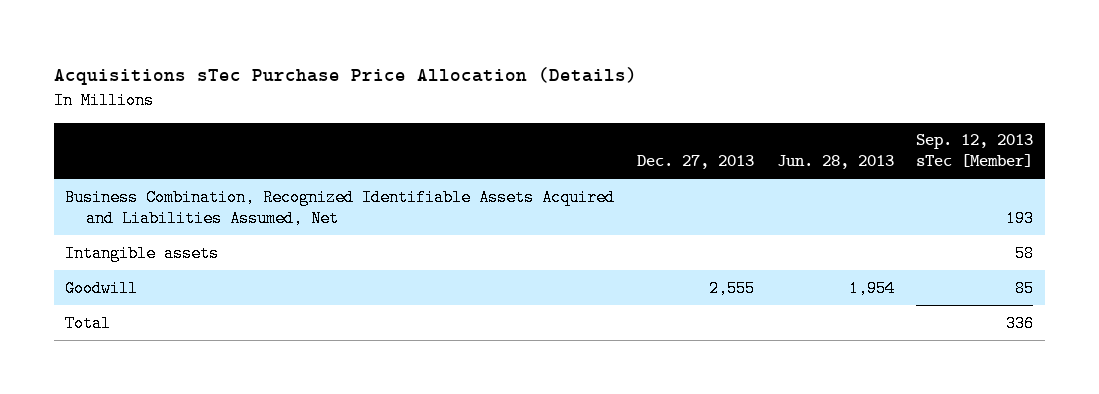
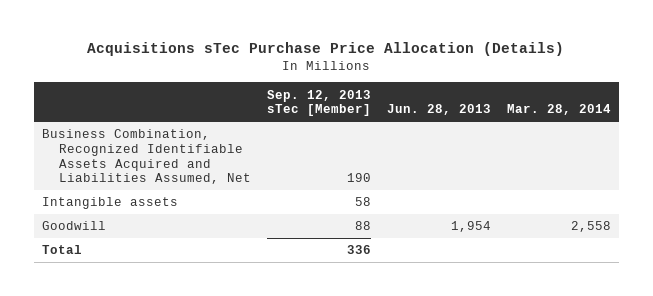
[636,155,754,170] Dec. 27, 2013 -> none
none -> [507,104,612,116] Mar. 28, 2014
[1006,209,1035,227] 193 -> [347,173,372,183] 190
[1015,279,1035,297] 85 -> [355,221,372,231] 88

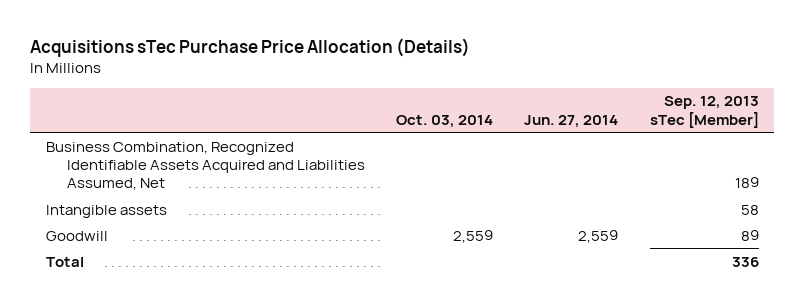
[387,104,492,116] Jun. 28, 2013 -> none
[507,104,612,116] Mar. 28, 2014 -> none
none -> [396,114,494,128] Oct. 03, 2014
none -> [524,114,619,128] Jun. 27, 2014
[347,173,372,183] 190 -> [734,177,759,189] 189
[355,221,372,231] 88 -> [740,229,759,241] 89

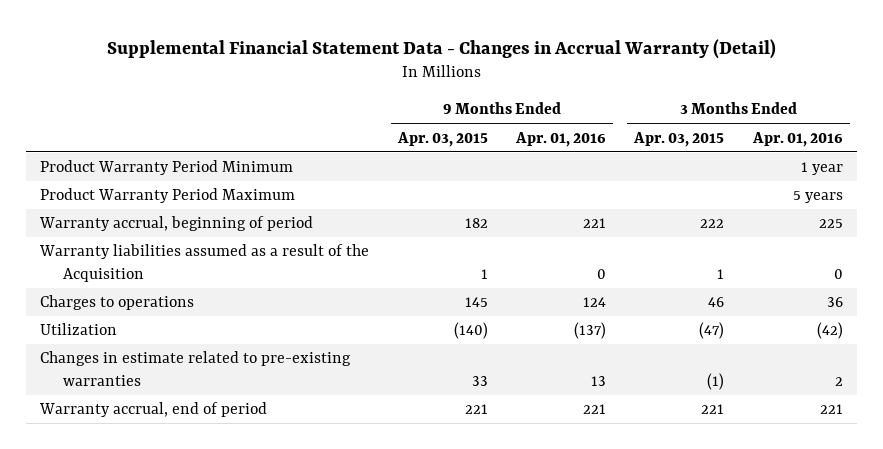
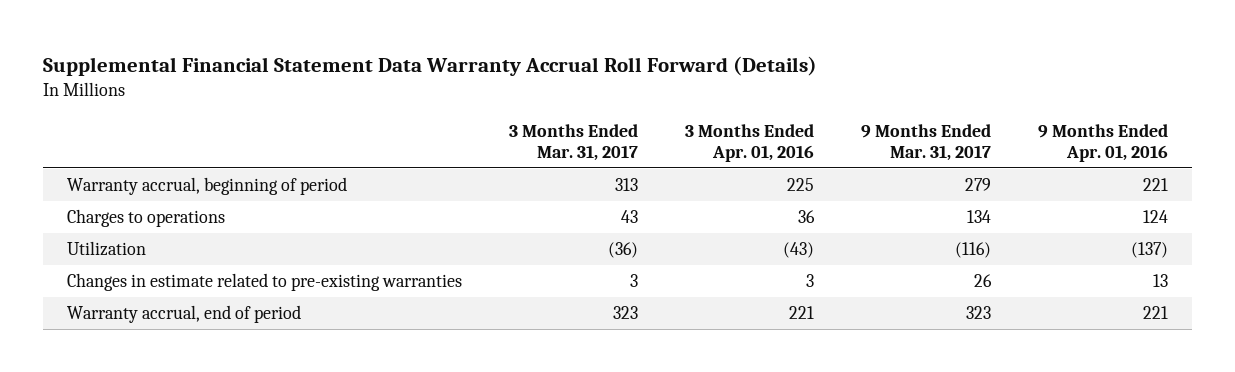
[106,38,776,59] Supplemental Financial Statement Data - Changes in Accrual Warranty (Detail) -> [43,55,818,76] Supplemental Financial Statement Data Warranty Accrual Roll Forward (Details)
[396,131,488,147] Apr. 03, 2015 -> none
[633,131,725,147] Apr. 03, 2015 -> none
none -> [508,123,638,161] 3 Months Ended Mar. 31, 2017
none -> [861,123,992,161] 9 Months Ended Mar. 31, 2017
[40,160,294,176] Product Warranty Period Minimum -> none
[40,188,296,204] Product Warranty Period Maximum -> none
[39,244,370,282] Warranty liabilities assumed as a result of the Acquisition -> none
[816,322,843,340] (42) -> [783,242,815,259] (43)
[834,376,843,386] 2 -> [806,274,815,288] 3

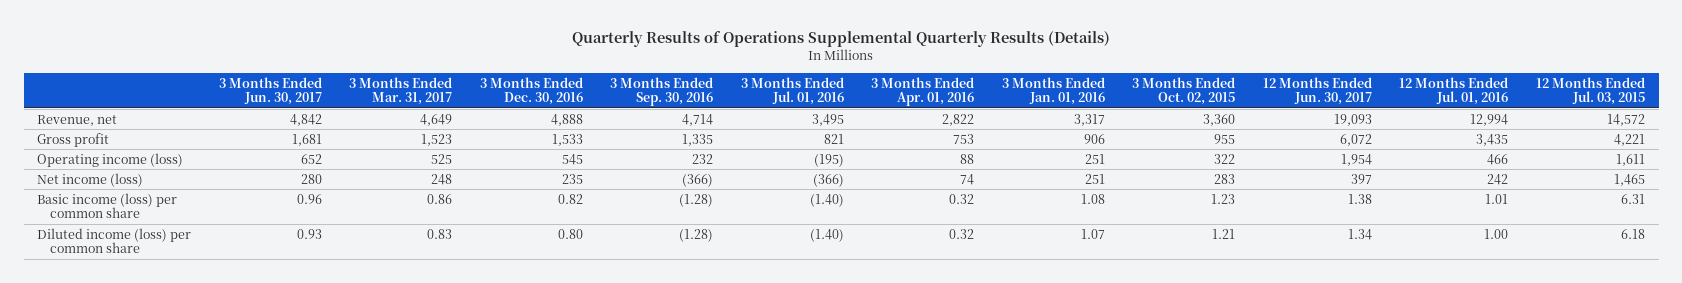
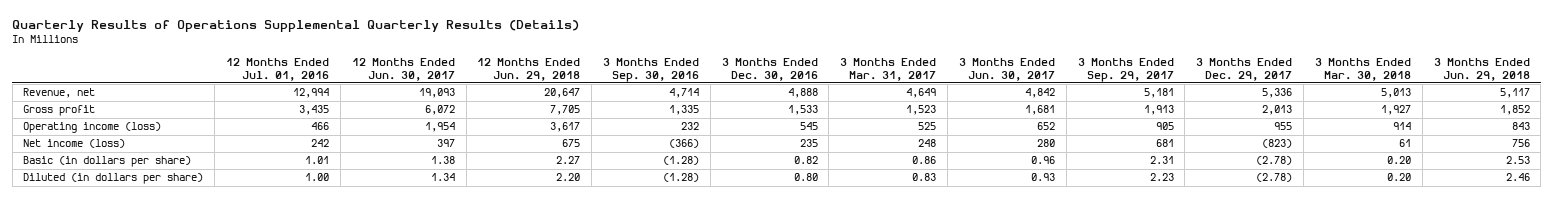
[740,76,844,106] 3 Months Ended Jul. 01, 2016 -> none
[871,76,975,107] 3 Months Ended Apr. 01, 2016 -> none
[1001,76,1105,106] 3 Months Ended Jan. 01, 2016 -> none
[1132,76,1236,106] 3 Months Ended Oct. 02, 2015 -> none
[1535,76,1645,106] 12 Months Ended Jul. 03, 2015 -> none
none -> [477,57,581,81] 12 Months Ended Jun. 29, 2018
none -> [1077,57,1174,82] 3 Months Ended Sep. 29, 2017
none -> [1196,57,1293,81] 3 Months Ended Dec. 29, 2017
none -> [1314,57,1411,81] 3 Months Ended Mar. 30, 2018
none -> [1433,57,1530,81] 3 Months Ended Jun. 29, 2018
[37,192,178,219] Basic income (loss) per common share -> [23,156,192,168] Basic (in dollars per share)
[37,227,192,254] Diluted income (loss) per common share -> [23,173,204,185] Diluted (in dollars per share)

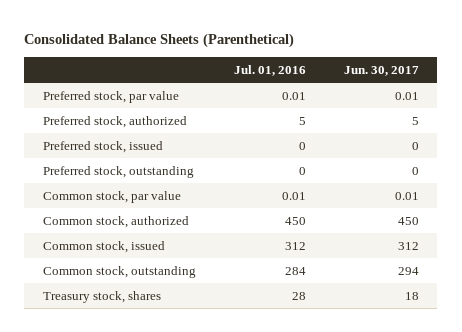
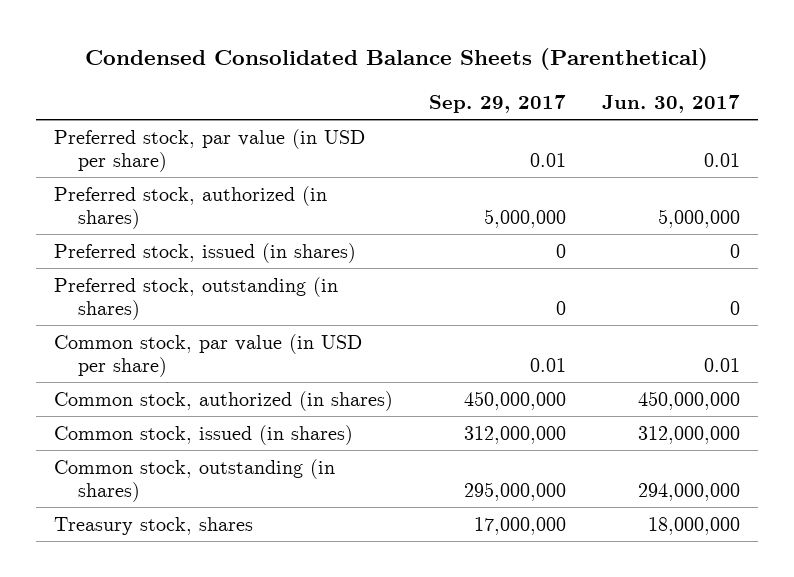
[24,33,295,49] Consolidated Balance Sheets (Parenthetical) -> [84,48,708,71] Condensed Consolidated Balance Sheets (Parenthetical)
[233,64,306,76] Jul. 01, 2016 -> none
none -> [428,94,566,113] Sep. 29, 2017
[43,90,180,103] Preferred stock, par value -> [53,128,365,172] Preferred stock, par value (in USD per share)
[43,115,188,128] Preferred stock, authorized -> [53,185,327,229] Preferred stock, authorized (in shares)
[411,116,419,125] 5 -> [657,208,740,228] 5,000,000
[43,140,164,153] Preferred stock, issued -> [53,242,356,263] Preferred stock, issued (in shares)
[43,165,195,178] Preferred stock, outstanding -> [53,276,338,320] Preferred stock, outstanding (in shares)
[43,190,182,203] Common stock, par value -> [53,333,362,377] Common stock, par value (in USD per share)
[43,215,190,228] Common stock, authorized -> [53,390,393,411] Common stock, authorized (in shares)
[397,216,419,225] 450 -> [637,390,740,410] 450,000,000
[43,240,166,253] Common stock, issued -> [53,424,353,445] Common stock, issued (in shares)
[397,241,419,250] 312 -> [637,425,740,444] 312,000,000
[43,265,197,278] Common stock, outstanding -> [53,458,335,502] Common stock, outstanding (in shares)
[397,266,419,275] 294 -> [637,482,740,501] 294,000,000
[404,291,419,300] 18 -> [647,516,740,535] 18,000,000

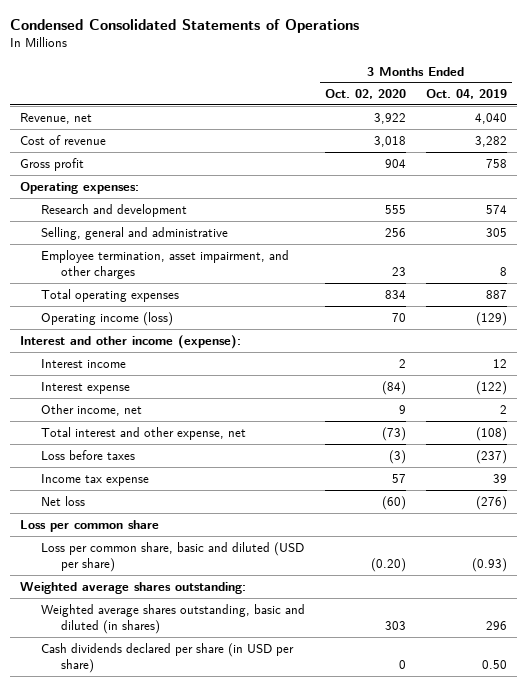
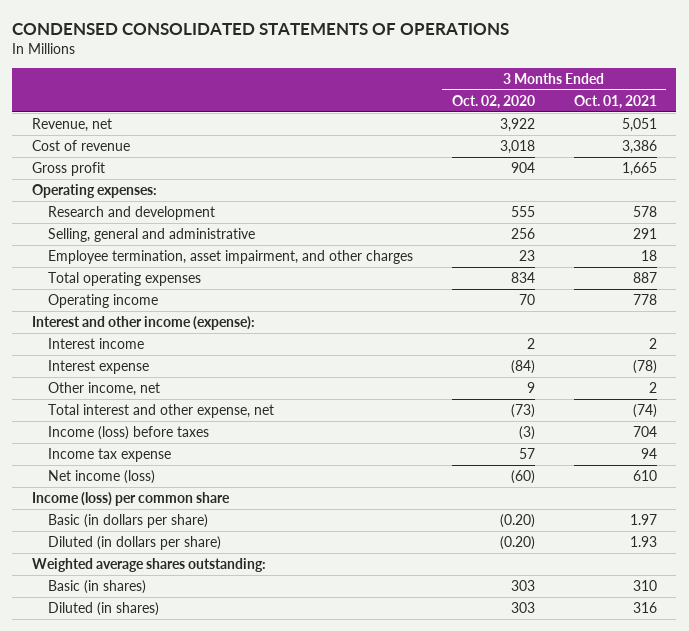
[10,18,360,33] Condensed Consolidated Statements of Operations -> [12,22,510,35] CONDENSED CONSOLIDATED STATEMENTS OF OPERATIONS
[425,89,507,100] Oct. 04, 2019 -> none
none -> [573,94,657,109] Oct. 01, 2021
[40,311,173,326] Operating income (loss) -> [47,294,158,309] Operating income
[40,449,135,460] Loss before taxes -> [47,426,209,441] Income (loss) before taxes
[40,541,304,573] Loss per common share, basic and diluted (USD per share) -> none
[40,495,85,506] Net loss -> [47,470,155,485] Net income (loss)
[20,519,160,532] Loss per common share -> [31,492,230,507] Income (loss) per common share
none -> [47,514,208,529] Basic (in dollars per share)
none -> [47,536,221,551] Diluted (in dollars per share)
[40,603,305,635] Weighted average shares outstanding, basic and diluted (in shares) -> none
[40,642,294,674] Cash dividends declared per share (in USD per share) -> none
none -> [47,580,146,595] Basic (in shares)
none -> [47,602,159,617] Diluted (in shares)

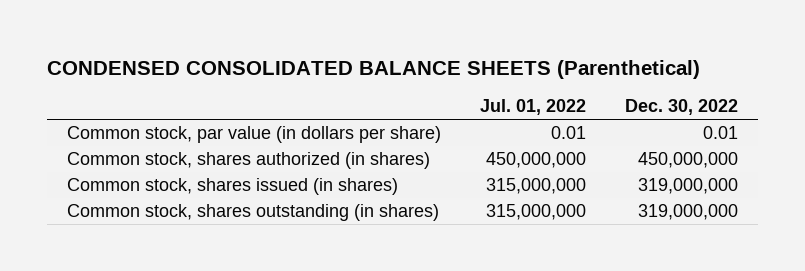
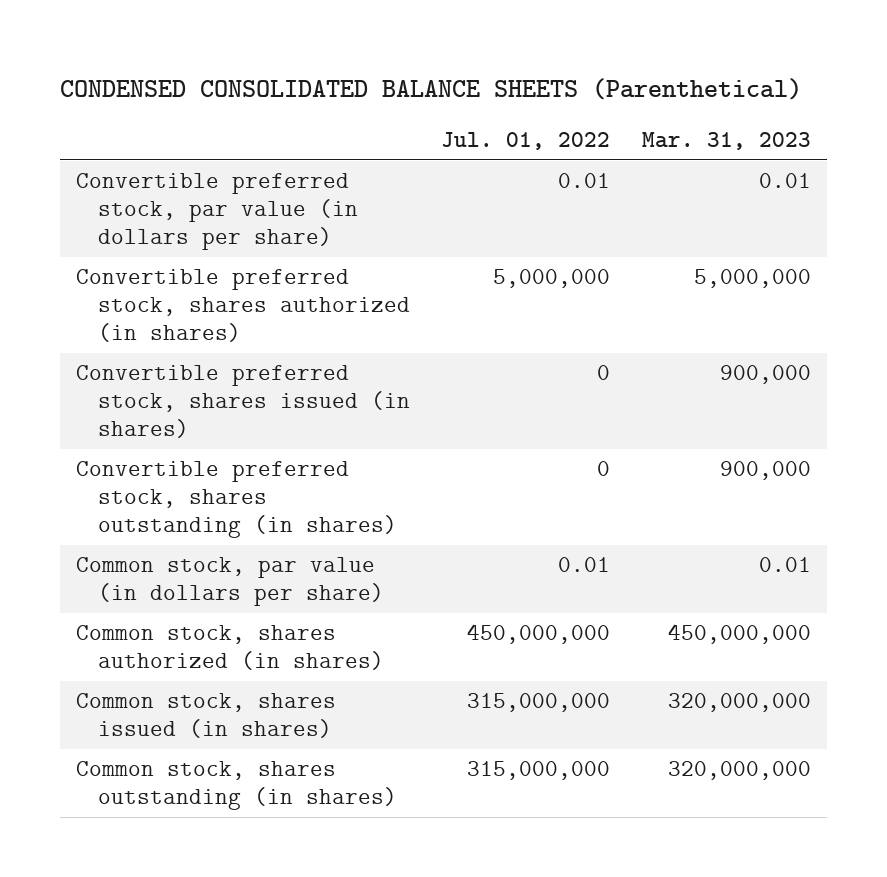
[625,99,739,116] Dec. 30, 2022 -> none
none -> [642,132,812,151] Mar. 31, 2023
none -> [76,173,358,251] Convertible preferred stock, par value (in dollars per share)
none -> [76,269,410,343] Convertible preferred stock, shares authorized (in shares)
none -> [76,365,410,439] Convertible preferred stock, shares issued (in shares)
none -> [76,461,397,539] Convertible preferred stock, shares outstanding (in shares)

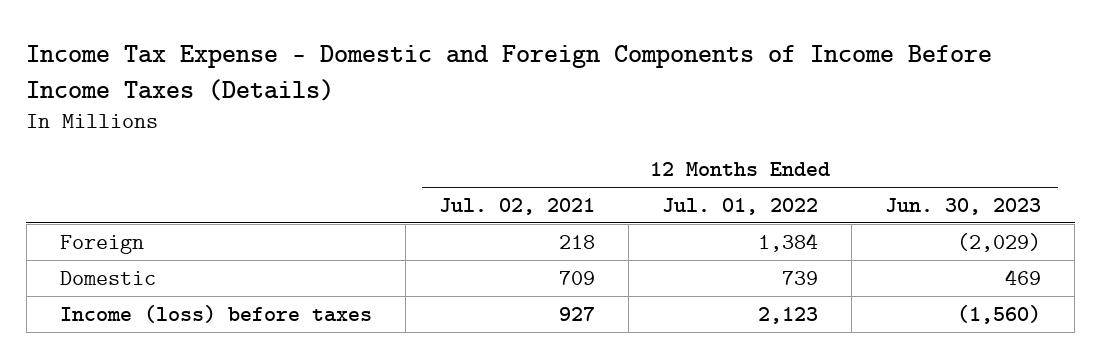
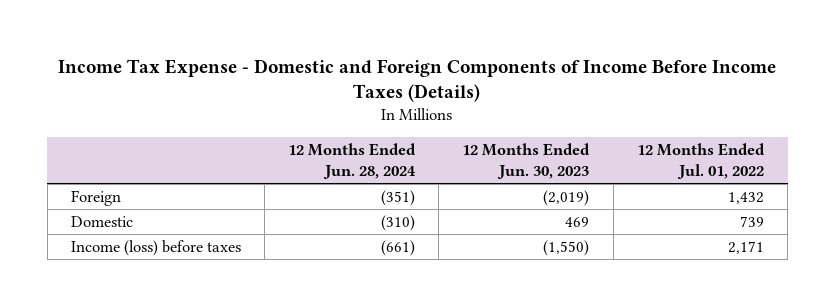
[438,197,595,215] Jul. 02, 2021 -> none
none -> [288,142,417,179] 12 Months Ended Jun. 28, 2024
[757,232,818,252] 1,384 -> [727,192,764,205] 1,432
[957,232,1042,252] (2,029) -> [543,190,590,207] (2,019)
[757,306,818,324] 2,123 -> [727,241,764,255] 2,171
[957,304,1042,324] (1,560) -> [543,240,590,257] (1,550)

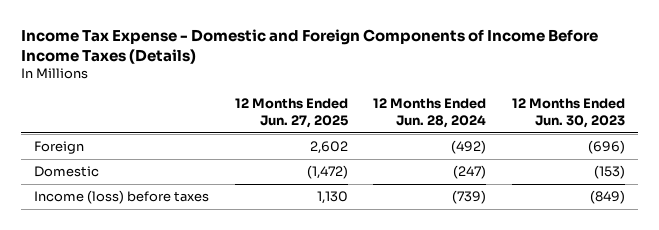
[636,142,765,179] 12 Months Ended Jul. 01, 2022 -> none
none -> [234,98,348,128] 12 Months Ended Jun. 27, 2025
[381,190,416,207] (351) -> [451,140,487,155] (492)
[543,190,590,207] (2,019) -> [588,140,626,155] (696)
[381,215,416,232] (310) -> [453,165,487,180] (247)
[565,217,590,228] 469 -> [594,165,626,180] (153)
[381,240,416,257] (661) -> [452,190,487,205] (739)
[543,240,590,257] (1,550) -> [590,190,626,205] (849)

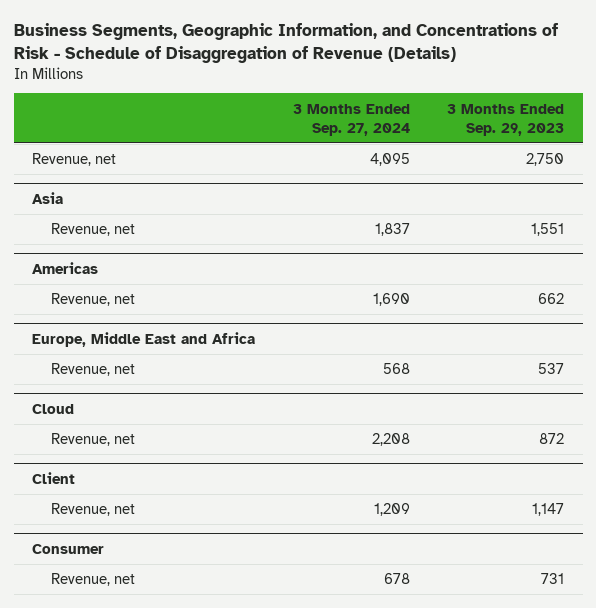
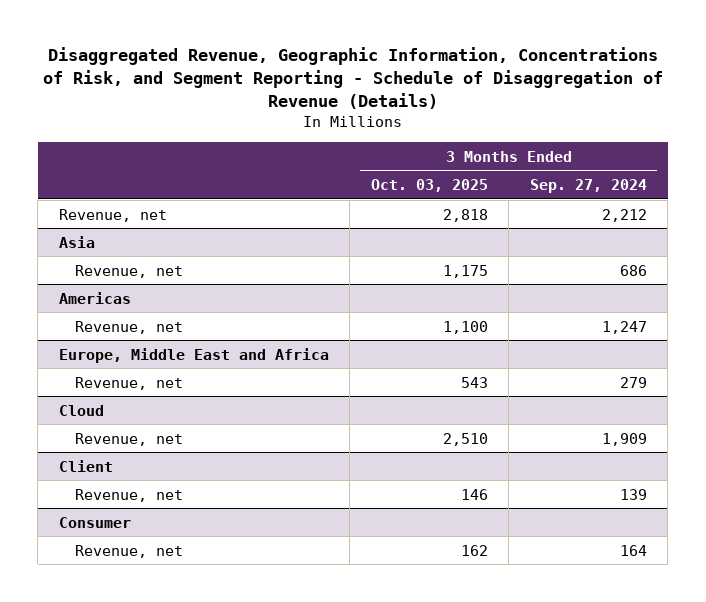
[13,23,558,64] Business Segments, Geographic Information, and Concentrations of Risk - Schedule of Disaggregation of Revenue (Details) -> [42,46,663,110] Disaggregated Revenue, Geographic Information, Concentrations of Risk, and Segment Reporting - Schedule of Disaggregation of Revenue (Details)
[447,103,565,136] 3 Months Ended Sep. 29, 2023 -> none
none -> [370,178,488,192] Oct. 03, 2025
[369,153,410,167] 4,095 -> [601,208,647,222] 2,212
[374,223,410,237] 1,837 -> [619,264,647,276] 686
[372,293,410,307] 1,690 -> [601,320,647,334] 1,247
[382,363,410,375] 568 -> [619,376,647,388] 279
[371,433,410,447] 2,208 -> [601,432,647,446] 1,909
[373,503,410,517] 1,209 -> [619,488,647,500] 139
[383,573,410,585] 678 -> [619,544,647,556] 164

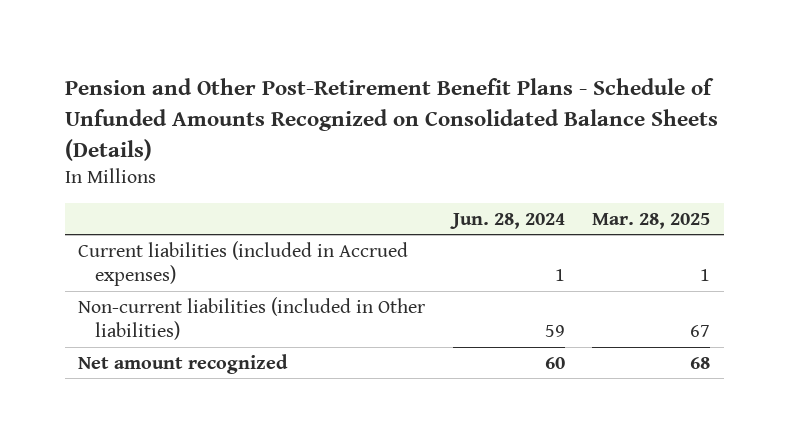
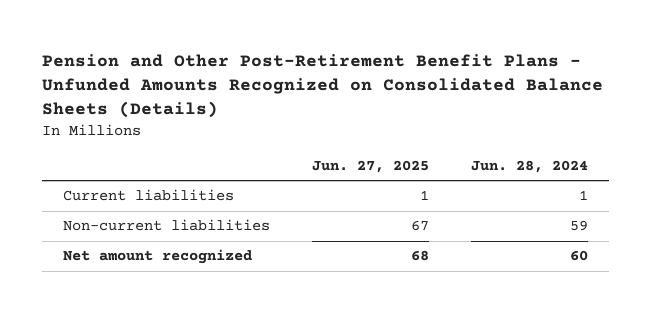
[64,78,718,161] Pension and Other Post-Retirement Benefit Plans - Schedule of Unfunded Amounts Recognized on Consolidated Balance Sheets (Details) -> [41,53,603,119] Pension and Other Post-Retirement Benefit Plans - Unfunded Amounts Recognized on Consolidated Balance Sheets (Details)
[592,212,711,229] Mar. 28, 2025 -> none
none -> [311,159,429,173] Jun. 27, 2025
[78,240,409,286] Current liabilities (included in Accrued expenses) -> [62,189,234,202] Current liabilities
[78,296,426,340] Non-current liabilities (included in Other liabilities) -> [62,219,270,232] Non-current liabilities

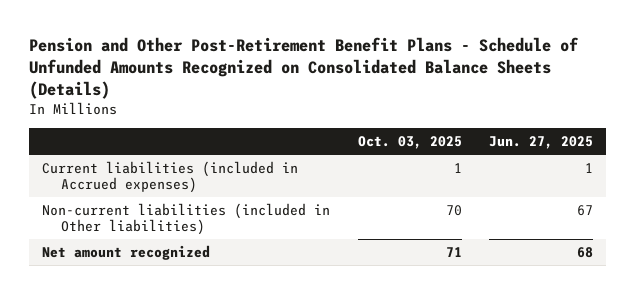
[41,53,603,119] Pension and Other Post-Retirement Benefit Plans - Unfunded Amounts Recognized on Consolidated Balance Sheets (Details) -> [28,36,579,100] Pension and Other Post-Retirement Benefit Plans - Schedule of Unfunded Amounts Recognized on Consolidated Balance Sheets (Details)
[470,159,588,173] Jun. 28, 2024 -> none
none -> [357,136,462,150] Oct. 03, 2025
[62,189,234,202] Current liabilities -> [42,160,299,194] Current liabilities (included in Accrued expenses)
[62,219,270,232] Non-current liabilities -> [42,202,331,236] Non-current liabilities (included in Other liabilities)

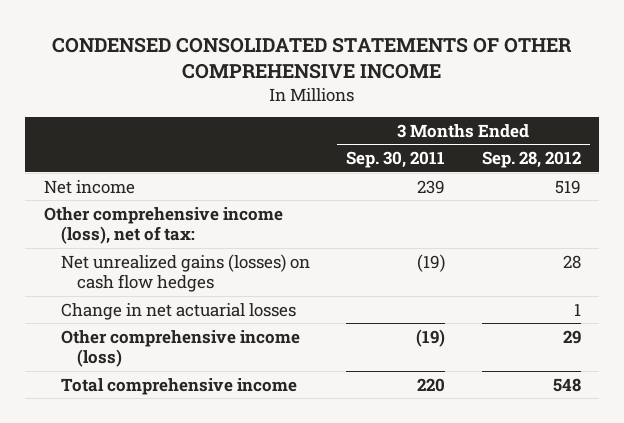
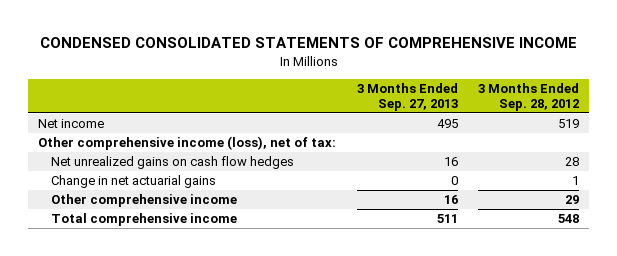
[52,36,573,79] CONDENSED CONSOLIDATED STATEMENTS OF OTHER COMPREHENSIVE INCOME -> [39,37,577,49] CONDENSED CONSOLIDATED STATEMENTS OF COMPREHENSIVE INCOME
[346,151,446,169] Sep. 30, 2011 -> none
none -> [356,82,458,111] 3 Months Ended Sep. 27, 2013
[60,253,310,293] Net unrealized gains (losses) on cash flow hedges -> [51,156,295,170] Net unrealized gains on cash flow hedges
[60,302,296,320] Change in net actuarial losses -> [51,175,217,189] Change in net actuarial gains
[60,329,300,368] Other comprehensive income (loss) -> [51,194,238,208] Other comprehensive income

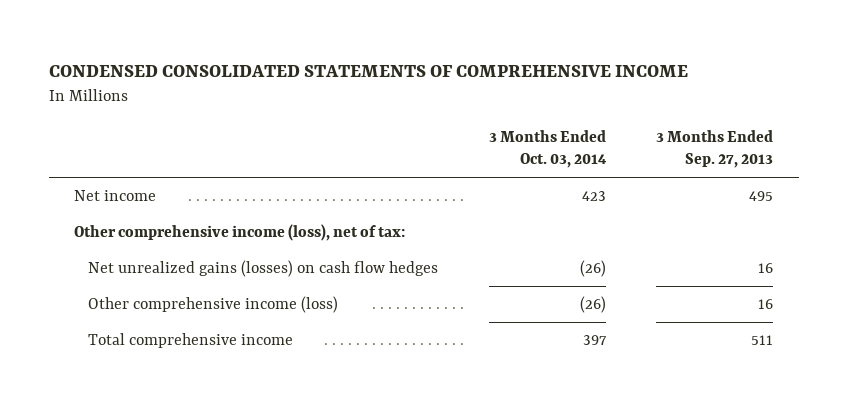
[477,82,579,111] 3 Months Ended Sep. 28, 2012 -> none
none -> [488,129,607,169] 3 Months Ended Oct. 03, 2014
[51,175,217,189] Change in net actuarial gains -> none
[51,156,295,170] Net unrealized gains on cash flow hedges -> [88,260,439,278] Net unrealized gains (losses) on cash flow hedges
[51,194,238,208] Other comprehensive income -> [88,296,339,314] Other comprehensive income (loss)

